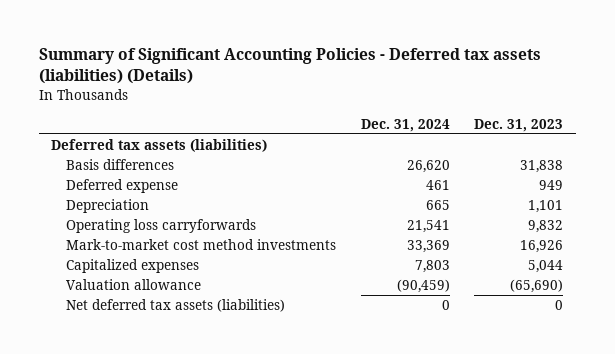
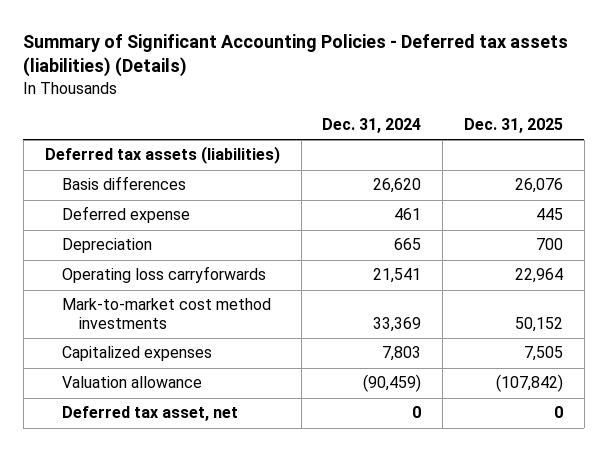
[474,118,564,132] Dec. 31, 2023 -> none
none -> [463,117,563,133] Dec. 31, 2025
[66,299,286,313] Net deferred tax assets (liabilities) -> [61,406,238,422] Deferred tax asset, net

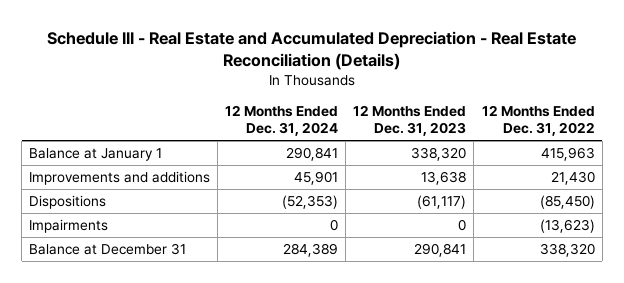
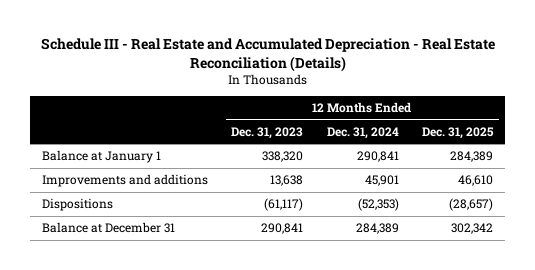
[481,105,595,137] 12 Months Ended Dec. 31, 2022 -> none
none -> [422,126,495,139] Dec. 31, 2025
[29,219,109,234] Impairments -> none

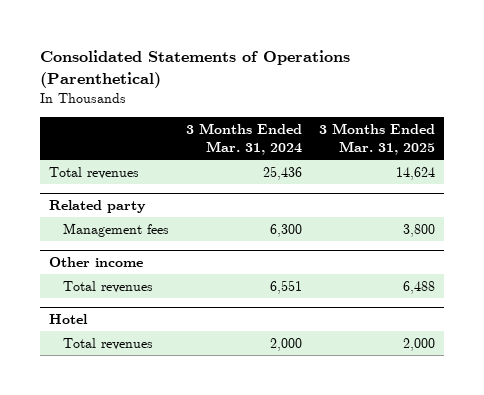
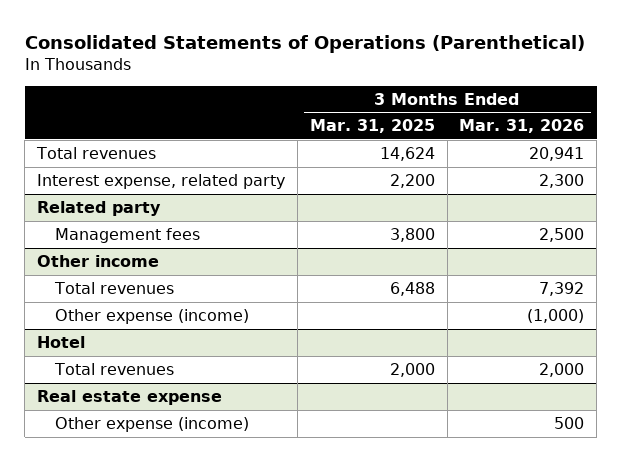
[186,123,303,156] 3 Months Ended Mar. 31, 2024 -> none
none -> [459,119,585,134] Mar. 31, 2026
none -> [37,174,286,190] Interest expense, related party
none -> [55,309,250,325] Other expense (income)
none -> [37,390,223,406] Real estate expense
none -> [55,417,250,433] Other expense (income)

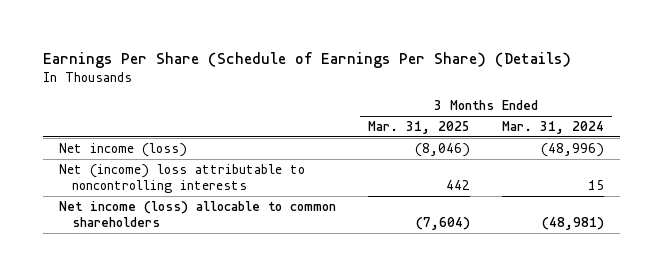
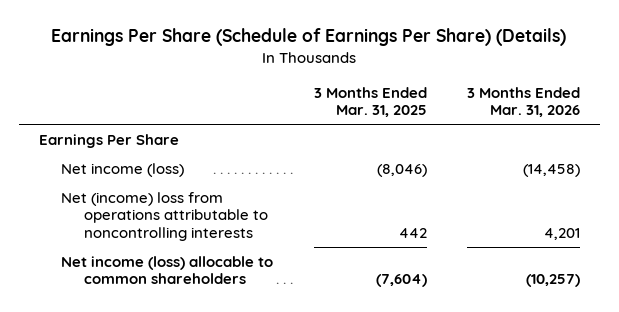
[502,121,605,135] Mar. 31, 2024 -> none
none -> [466,86,580,118] 3 Months Ended Mar. 31, 2026
none -> [38,133,179,148] Earnings Per Share
[58,164,305,194] Net (income) loss attributable to noncontrolling interests -> [61,191,268,241] Net (income) loss from operations attributable to noncontrolling interests

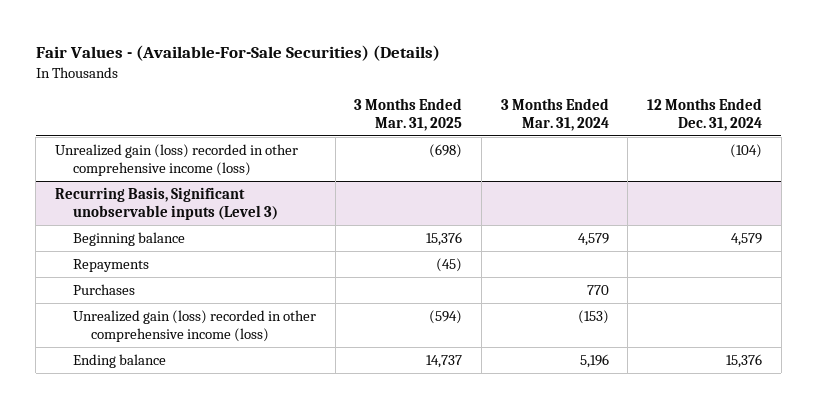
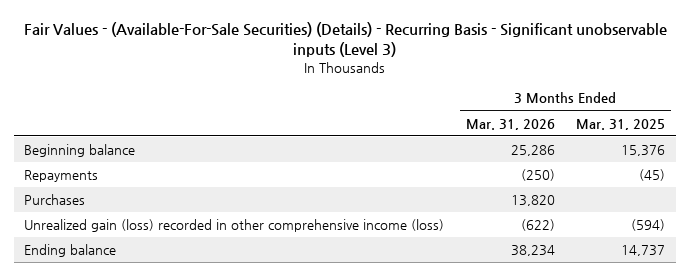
[35,45,440,62] Fair Values - (Available-For-Sale Securities) (Details) -> [23,22,667,58] Fair Values - (Available-For-Sale Securities) (Details) - Recurring Basis - Significant unobservable inputs (Level 3)
[500,98,609,131] 3 Months Ended Mar. 31, 2024 -> none
[647,98,763,131] 12 Months Ended Dec. 31, 2024 -> none
none -> [465,118,555,130] Mar. 31, 2026
[54,144,298,176] Unrealized gain (loss) recorded in other comprehensive income (loss) -> none
[54,187,279,220] Recurring Basis, Significant unobservable inputs (Level 3) -> none

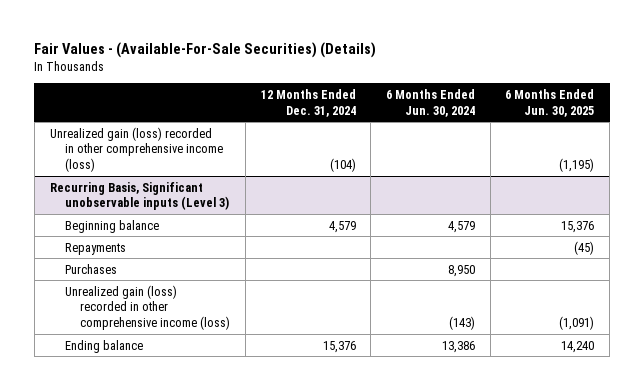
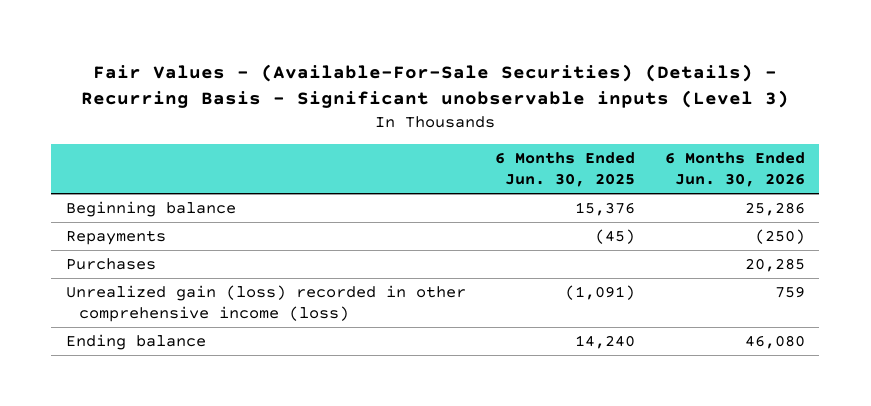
[34,41,377,58] Fair Values - (Available-For-Sale Securities) (Details) -> [81,63,790,109] Fair Values - (Available-For-Sale Securities) (Details) - Recurring Basis - Significant unobservable inputs (Level 3)
[260,88,356,117] 12 Months Ended Dec. 31, 2024 -> none
[386,88,476,117] 6 Months Ended Jun. 30, 2024 -> none
none -> [664,152,805,188] 6 Months Ended Jun. 30, 2026
[49,126,223,173] Unrealized gain (loss) recorded in other comprehensive income (loss) -> none
[49,181,229,211] Recurring Basis, Significant unobservable inputs (Level 3) -> none

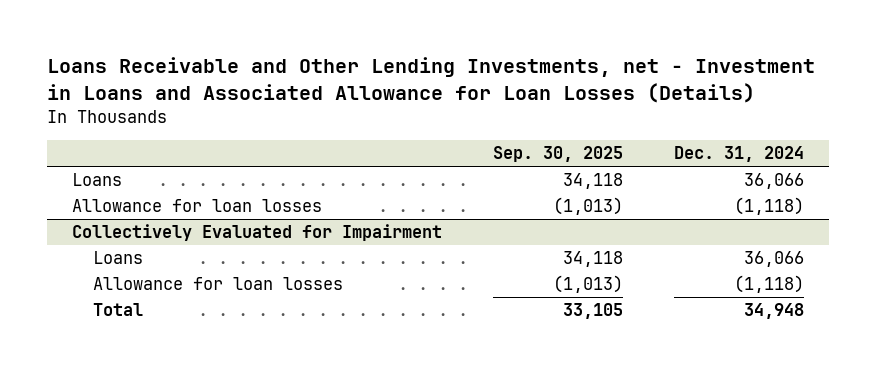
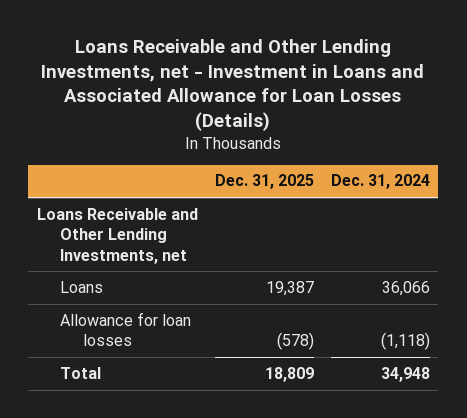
[493,146,624,163] Sep. 30, 2025 -> none
none -> [214,174,314,190] Dec. 31, 2025
[72,173,123,187] Loans -> none
[72,199,323,213] Allowance for loan losses -> none
[72,224,443,242] Collectively Evaluated for Impairment -> none
none -> [36,207,198,264] Loans Receivable and Other Lending Investments, net

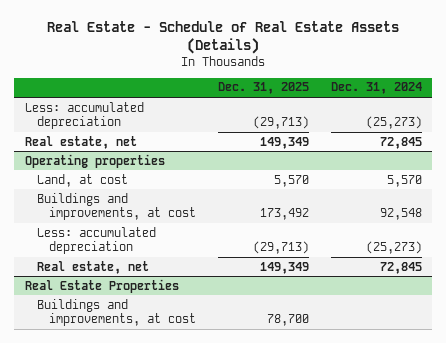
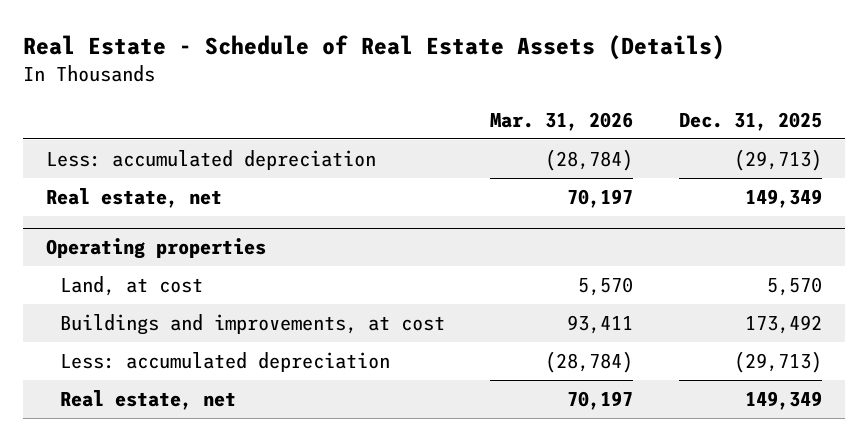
[330,82,422,95] Dec. 31, 2024 -> none
none -> [490,111,634,131] Mar. 31, 2026
[24,278,179,293] Real Estate Properties -> none
[37,298,197,327] Buildings and improvements, at cost -> none

